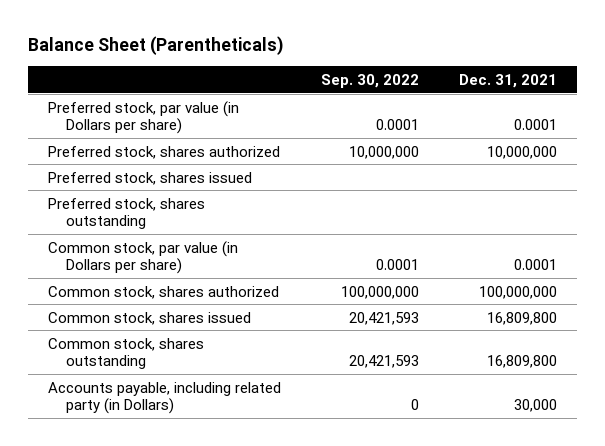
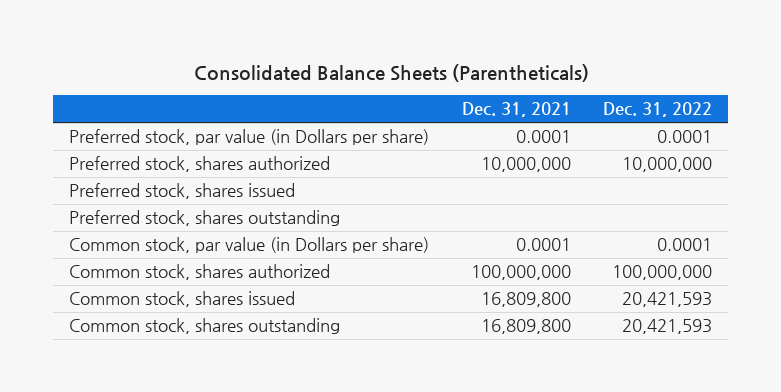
[27,36,284,56] Balance Sheet (Parentheticals) -> [193,63,589,82] Consolidated Balance Sheets (Parentheticals)
[320,73,419,88] Sep. 30, 2022 -> none
none -> [602,102,712,118] Dec. 31, 2022
[47,381,281,415] Accounts payable, including related party (in Dollars) -> none

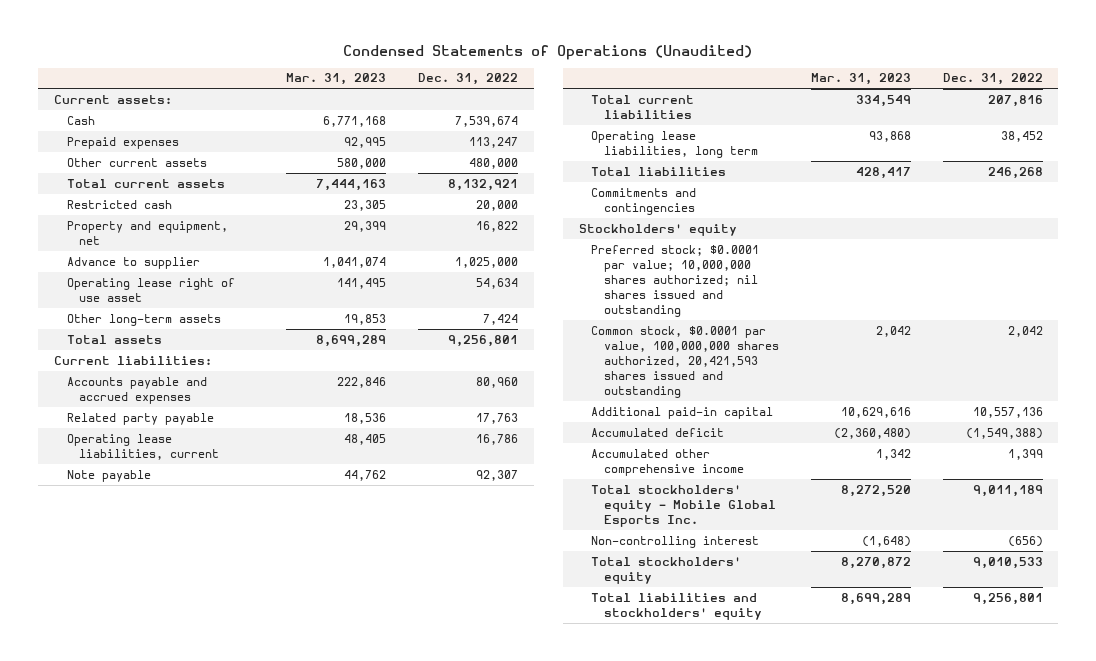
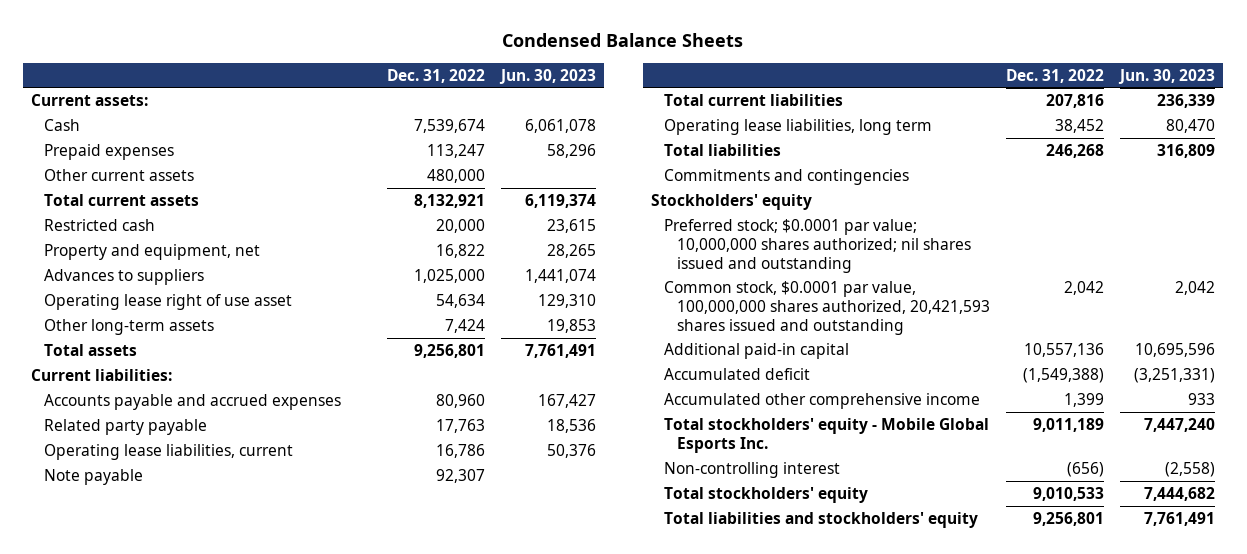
[343,45,753,61] Condensed Statements of Operations (Unaudited) -> [502,33,744,48] Condensed Balance Sheets
[285,73,386,86] Mar. 31, 2023 -> none
none -> [498,68,596,84] Jun. 30, 2023
[66,256,200,269] Advance to supplier -> [44,268,205,285] Advances to suppliers

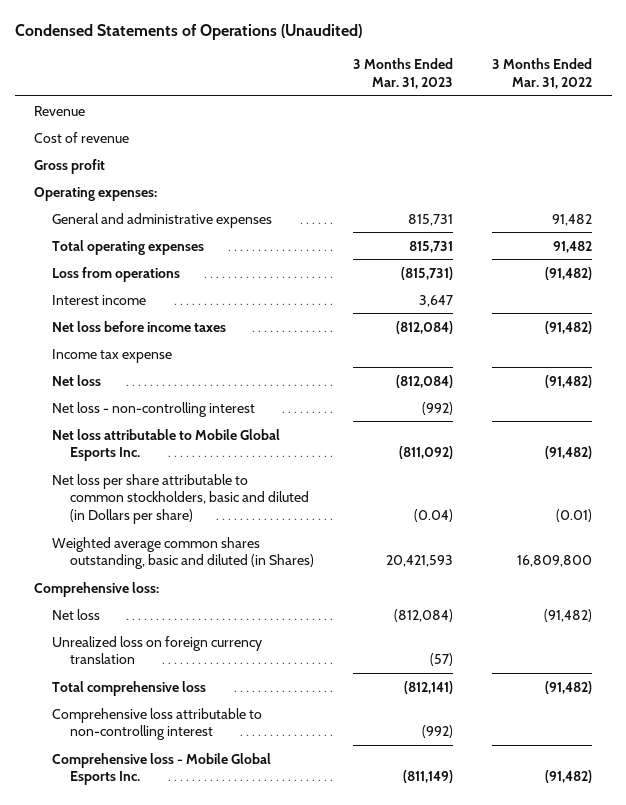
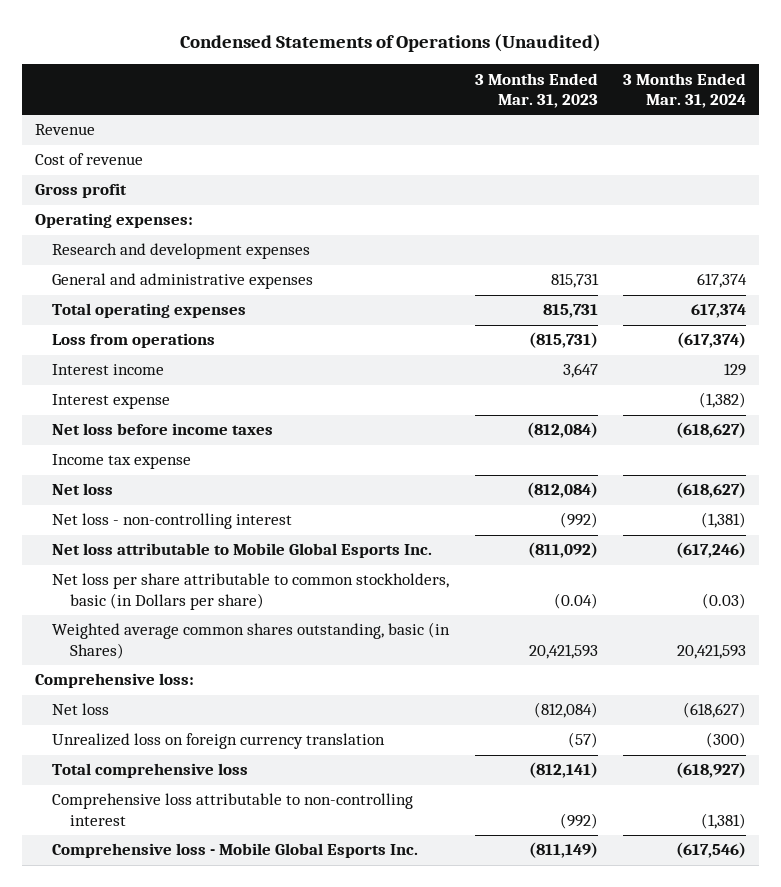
[492,58,593,89] 3 Months Ended Mar. 31, 2022 -> none
none -> [623,72,747,108] 3 Months Ended Mar. 31, 2024
none -> [52,243,311,260] Research and development expenses
none -> [52,394,171,410] Interest expense
[51,473,309,525] Net loss per share attributable to common stockholders, basic and diluted (in Dollars per share) -> [52,573,450,610] Net loss per share attributable to common stockholders, basic (in Dollars per share)
[51,536,314,570] Weighted average common shares outstanding, basic and diluted (in Shares) -> [52,622,451,659] Weighted average common shares outstanding, basic (in Shares)

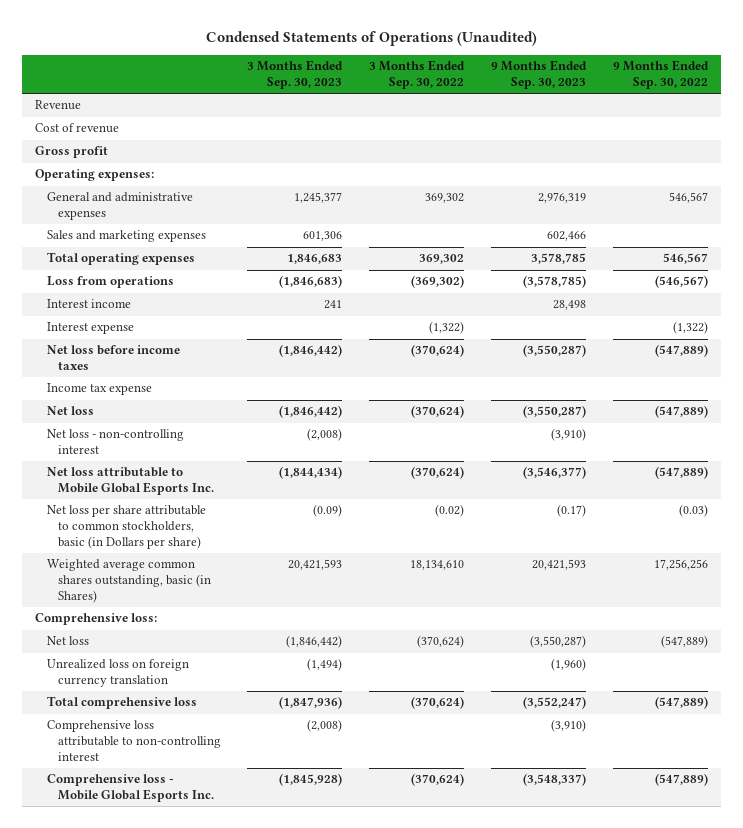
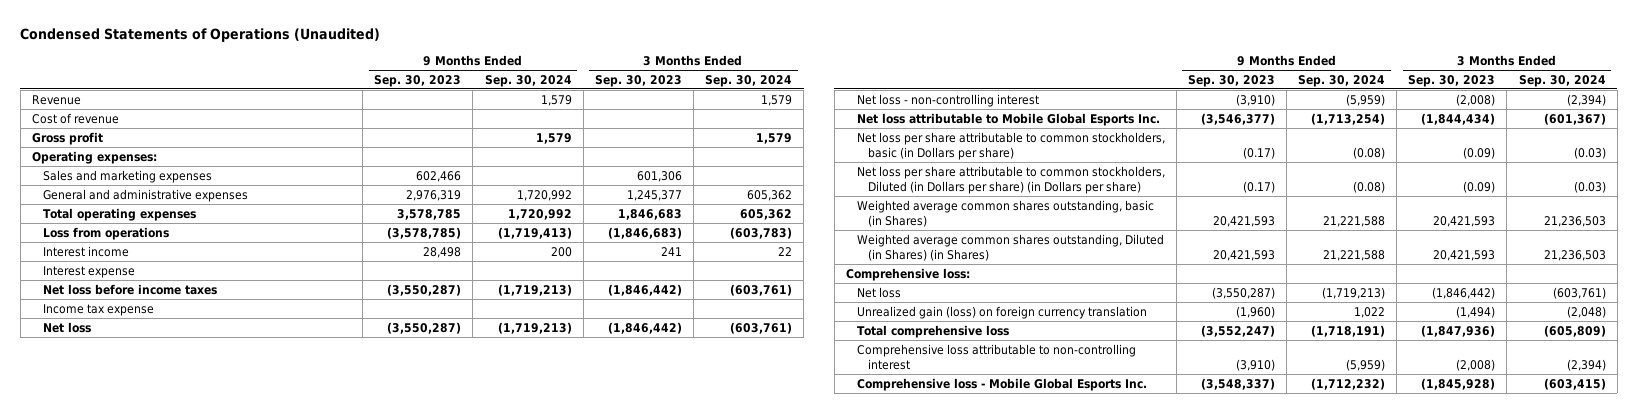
[369,60,466,90] 3 Months Ended Sep. 30, 2022 -> none
[612,60,709,90] 9 Months Ended Sep. 30, 2022 -> none
none -> [484,75,572,88] Sep. 30, 2024
none -> [704,75,792,88] Sep. 30, 2024
[46,192,193,221] General and administrative expenses -> [43,188,249,202] General and administrative expenses
none -> [856,165,1165,195] Net loss per share attributable to common stockholders, Diluted (in Dollars per share) (in Dollars per share)
none -> [856,233,1164,262] Weighted average common shares outstanding, Diluted (in Shares) (in Shares)
[46,659,189,688] Unrealized loss on foreign currency translation -> [856,305,1147,319] Unrealized gain (loss) on foreign currency translation

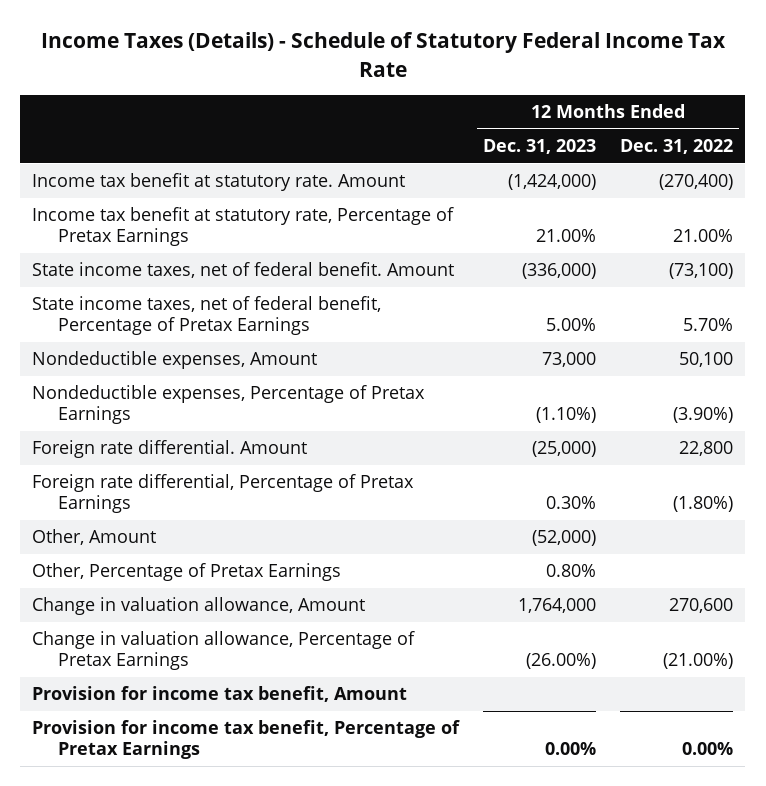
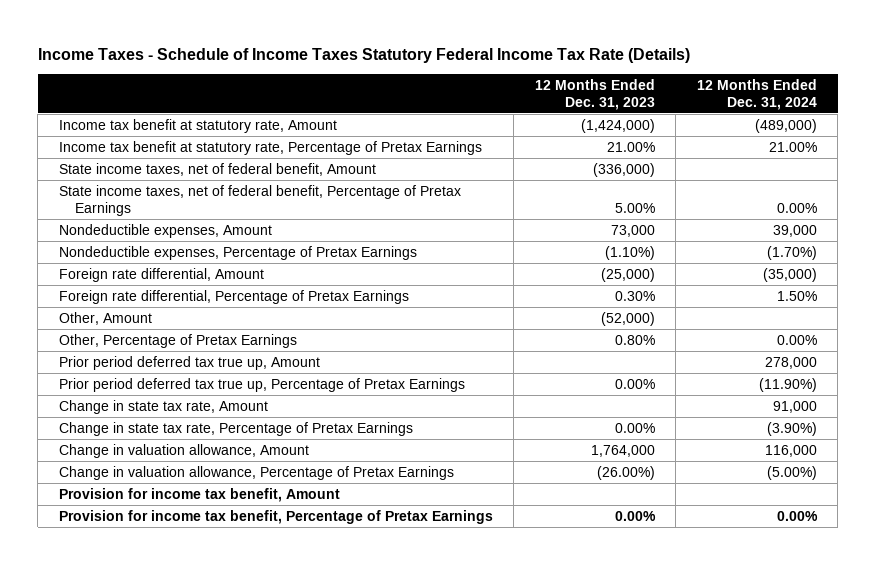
[40,32,726,77] Income Taxes (Details) - Schedule of Statutory Federal Income Tax Rate -> [37,47,690,63] Income Taxes - Schedule of Income Taxes Statutory Federal Income Tax Rate (Details)
[620,139,734,155] Dec. 31, 2022 -> none
none -> [696,78,817,110] 12 Months Ended Dec. 31, 2024
[32,173,406,192] Income tax benefit at statutory rate. Amount -> [58,118,337,133] Income tax benefit at statutory rate, Amount
[32,262,455,279] State income taxes, net of federal benefit. Amount -> [58,162,376,176] State income taxes, net of federal benefit, Amount
[32,440,308,459] Foreign rate differential. Amount -> [58,267,264,282] Foreign rate differential, Amount
none -> [58,355,320,370] Prior period deferred tax true up, Amount
none -> [58,377,465,392] Prior period deferred tax true up, Percentage of Pretax Earnings
none -> [58,399,268,414] Change in state tax rate, Amount
none -> [58,421,413,436] Change in state tax rate, Percentage of Pretax Earnings

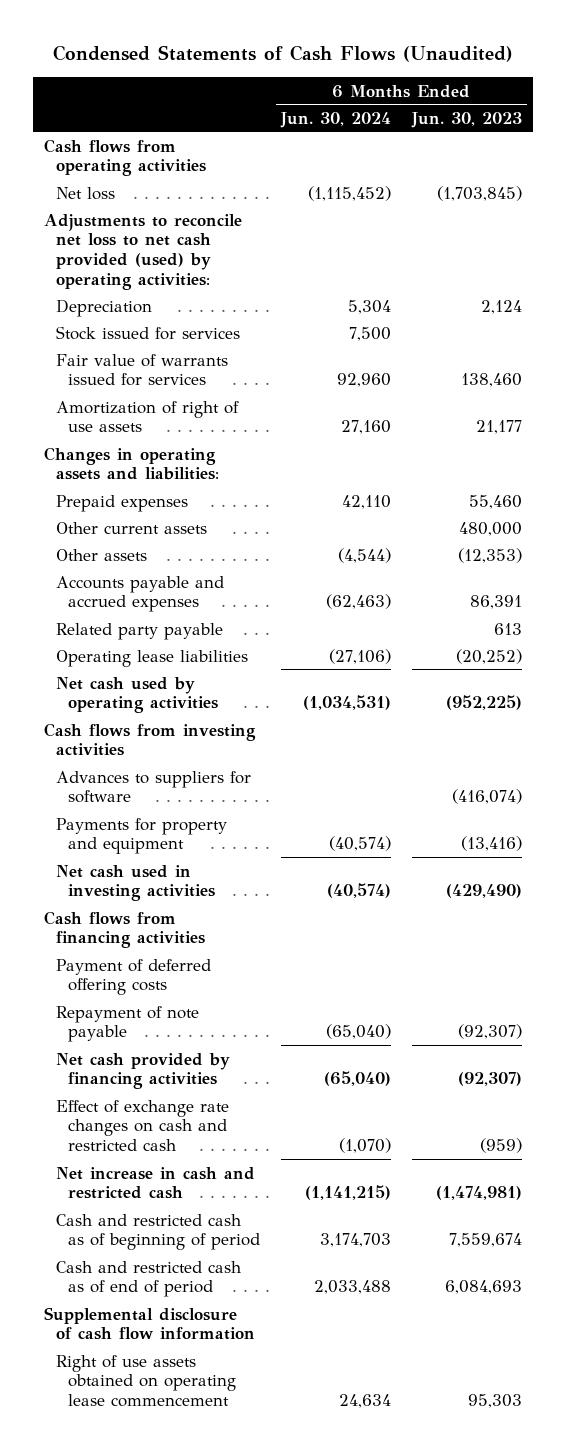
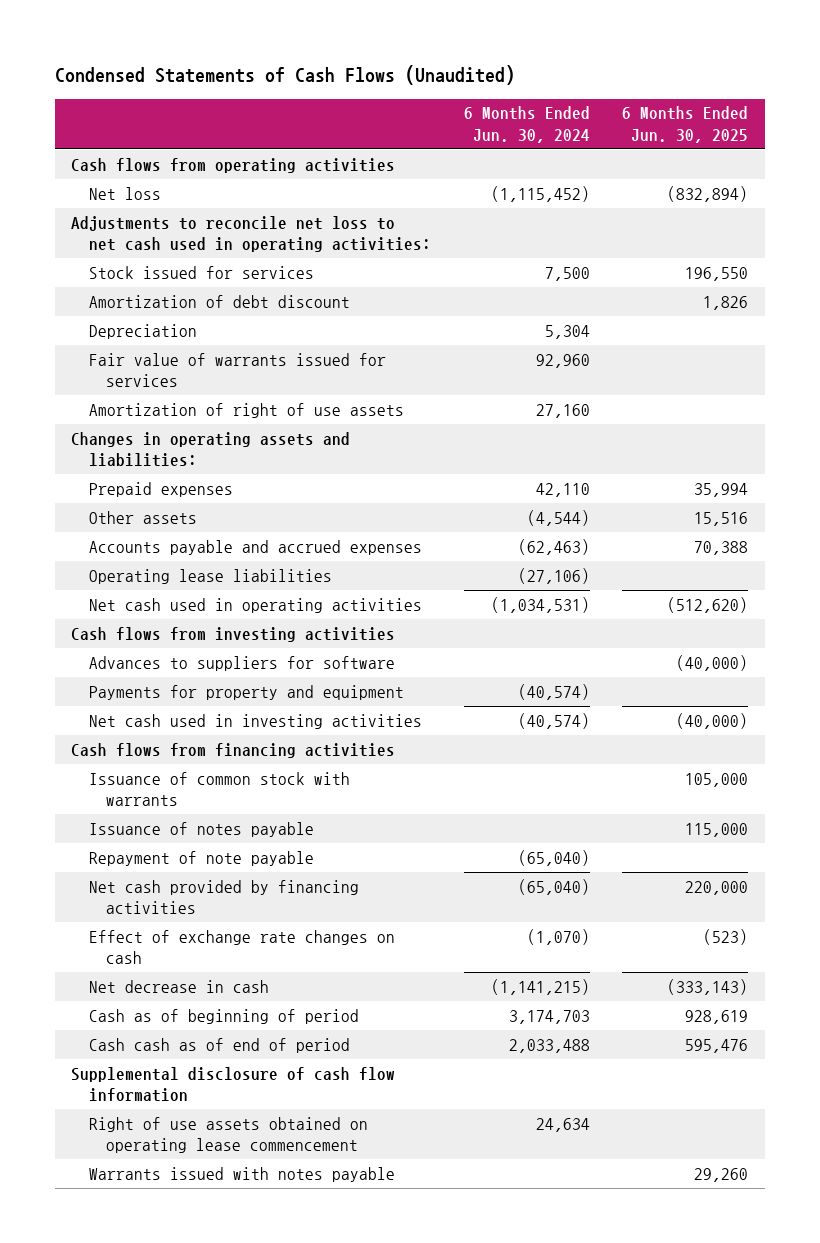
[411,111,523,128] Jun. 30, 2023 -> none
none -> [622,106,749,143] 6 Months Ended Jun. 30, 2025
[43,213,242,290] Adjustments to reconcile net loss to net cash provided (used) by operating activities: -> [71,215,431,253] Adjustments to reconcile net loss to net cash used in operating activities:
none -> [88,294,350,308] Amortization of debt discount
[55,298,152,317] Depreciation -> [88,323,197,339] Depreciation
[55,521,207,534] Other current assets -> none
[55,622,223,640] Related party payable -> none
[55,676,218,714] Net cash used by operating activities -> [88,597,422,613] Net cash used in operating activities
[55,958,211,996] Payment of deferred offering costs -> none
none -> [88,771,350,807] Issuance of common stock with warrants
none -> [88,821,314,837] Issuance of notes payable
[55,1099,229,1151] Effect of exchange rate changes on cash and restricted cash -> [88,929,395,965] Effect of exchange rate changes on cash
[55,1166,255,1200] Net increase in cash and restricted cash -> [88,979,269,993] Net decrease in cash
[55,1213,260,1251] Cash and restricted cash as of beginning of period -> [88,1008,359,1024] Cash as of beginning of period
[55,1260,241,1298] Cash and restricted cash as of end of period -> [88,1037,350,1053] Cash cash as of end of period
none -> [88,1166,395,1182] Warrants issued with notes payable

